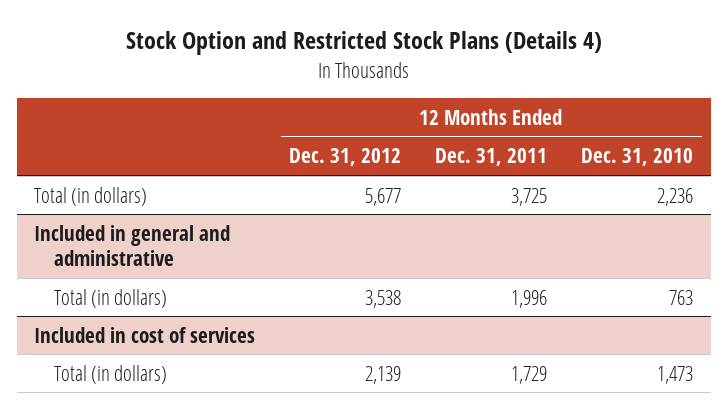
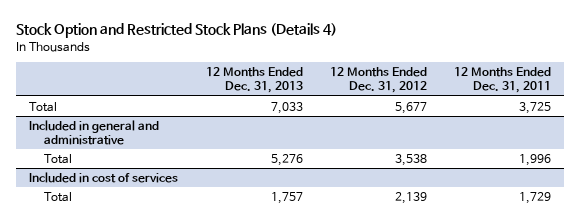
[581,148,694,167] Dec. 31, 2010 -> none
none -> [205,67,303,94] 12 Months Ended Dec. 31, 2013
[34,186,148,206] Total (in dollars) -> [29,102,58,113] Total
[53,288,167,308] Total (in dollars) -> [43,154,72,165] Total
[53,364,167,384] Total (in dollars) -> [43,192,72,203] Total

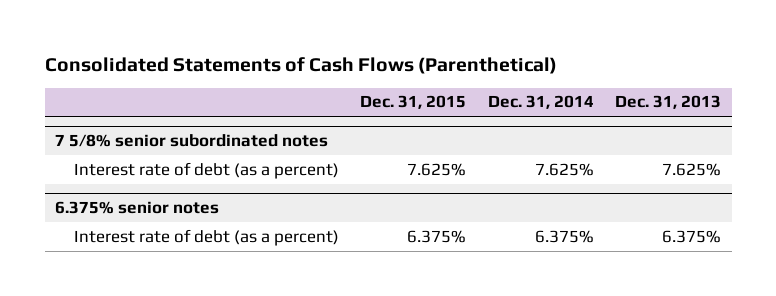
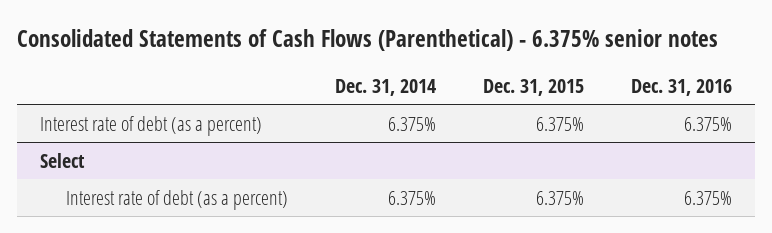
[44,56,557,74] Consolidated Statements of Cash Flows (Parenthetical) -> [16,29,718,52] Consolidated Statements of Cash Flows (Parenthetical) - 6.375% senior notes
[615,95,722,110] Dec. 31, 2013 -> none
none -> [630,78,732,96] Dec. 31, 2016
[55,134,329,148] 7 5/8% senior subordinated notes -> none
[73,161,339,179] Interest rate of debt (as a percent) -> none
[55,201,220,215] 6.375% senior notes -> none
none -> [40,152,86,168] Select
none -> [65,189,288,210] Interest rate of debt (as a percent)

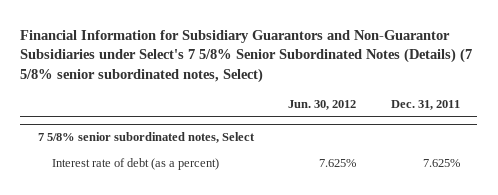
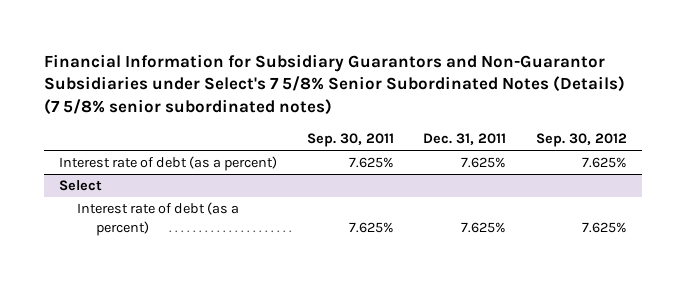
[20,29,473,83] Financial Information for Subsidiary Guarantors and Non-Guarantor Subsidiaries under Select's 7 5/8% Senior Subordinated Notes (Details) (7 5/8% senior subordinated notes, Select) -> [44,53,626,116] Financial Information for Subsidiary Guarantors and Non-Guarantor Subsidiaries under Select's 7 5/8% Senior Subordinated Notes (Details) (7 5/8% senior subordinated notes)
[288,99,357,110] Jun. 30, 2012 -> none
none -> [306,133,394,148] Sep. 30, 2011
none -> [535,133,627,148] Sep. 30, 2012
[37,132,255,144] 7 5/8% senior subordinated notes, Select -> none
none -> [58,180,102,192] Select
none -> [77,202,240,236] Interest rate of debt (as a percent)

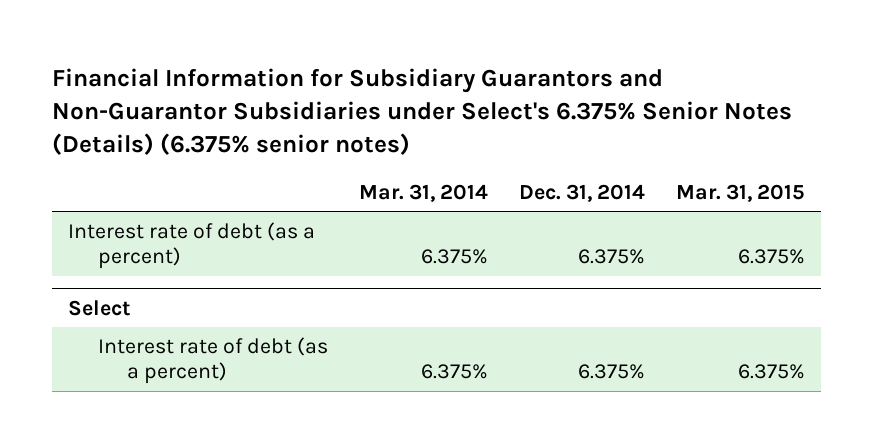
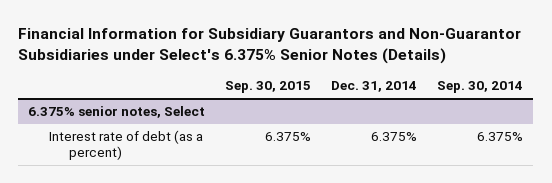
[52,67,793,155] Financial Information for Subsidiary Guarantors and Non-Guarantor Subsidiaries under Select's 6.375% Senior Notes (Details) (6.375% senior notes) -> [18,28,522,64] Financial Information for Subsidiary Guarantors and Non-Guarantor Subsidiaries under Select's 6.375% Senior Notes (Details)
[358,183,488,202] Mar. 31, 2014 -> none
[676,183,806,202] Mar. 31, 2015 -> none
none -> [225,81,312,94] Sep. 30, 2015
none -> [437,81,524,94] Sep. 30, 2014
[67,221,315,270] Interest rate of debt (as a percent) -> none
[67,299,130,316] Select -> none
none -> [28,106,206,119] 6.375% senior notes, Select

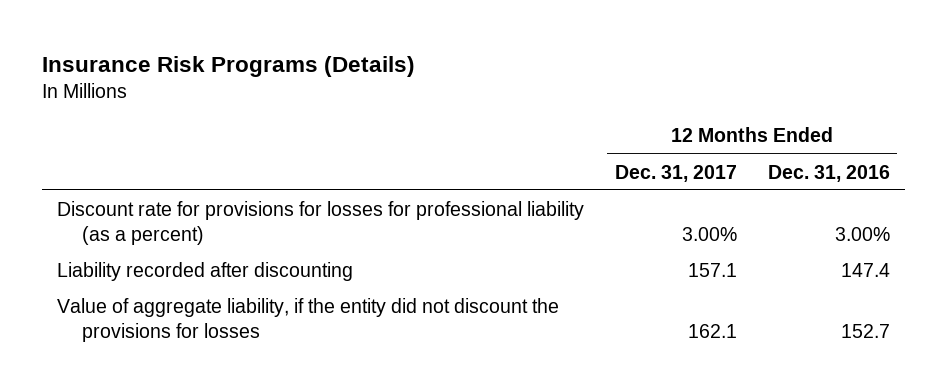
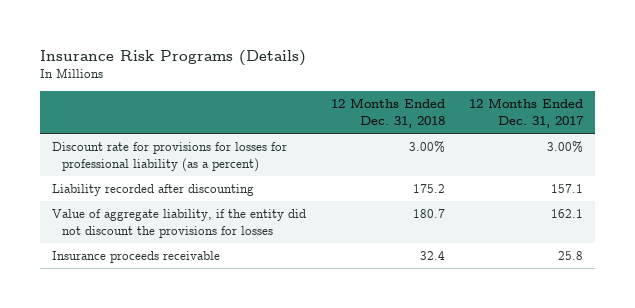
[767,164,890,182] Dec. 31, 2016 -> none
none -> [330,98,445,129] 12 Months Ended Dec. 31, 2018
none -> [52,251,221,264] Insurance proceeds receivable

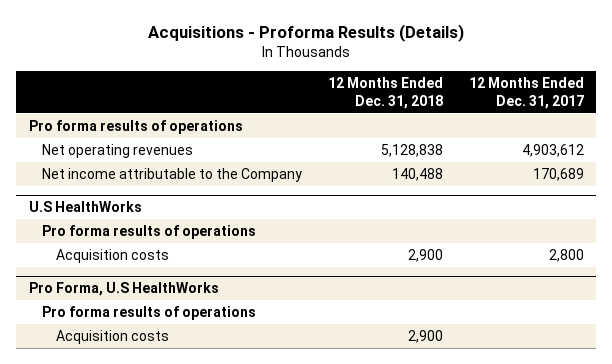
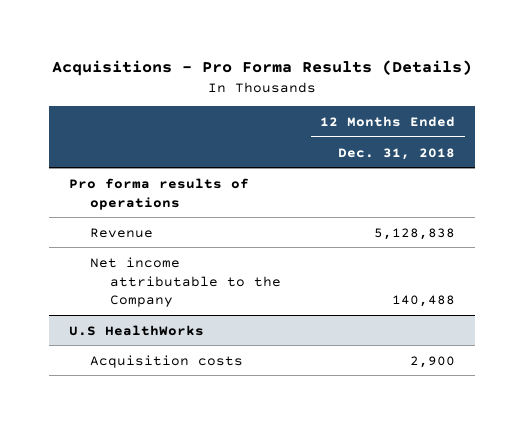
[148,23,465,42] Acquisitions - Proforma Results (Details) -> [52,59,473,76] Acquisitions - Pro Forma Results (Details)
[468,76,584,110] 12 Months Ended Dec. 31, 2017 -> none
[42,143,194,158] Net operating revenues -> [89,227,153,238] Revenue
[42,224,257,239] Pro forma results of operations -> none
[28,281,219,296] Pro Forma, U.S HealthWorks -> none
[42,305,257,320] Pro forma results of operations -> none
[56,329,170,344] Acquisition costs -> none

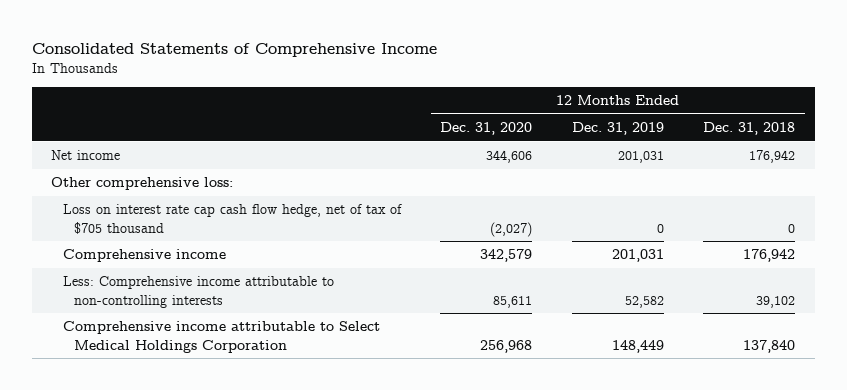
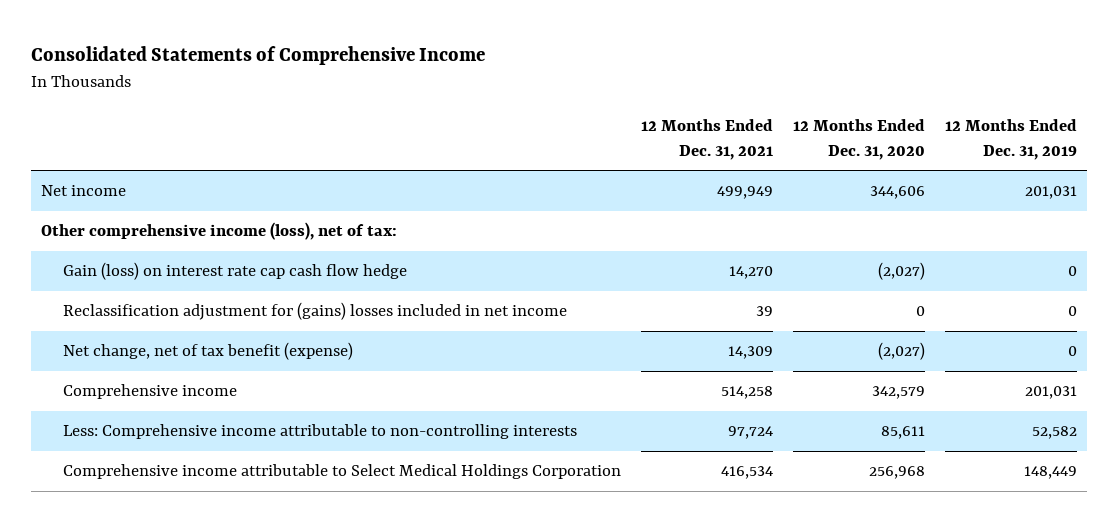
[703,122,796,136] Dec. 31, 2018 -> none
none -> [640,119,773,160] 12 Months Ended Dec. 31, 2021
[51,177,234,191] Other comprehensive loss: -> [41,222,398,241] Other comprehensive income (loss), net of tax:
none -> [62,262,407,281] Gain (loss) on interest rate cap cash flow hedge
none -> [62,302,567,321] Reclassification adjustment for (gains) losses included in net income
[62,204,402,234] Loss on interest rate cap cash flow hedge, net of tax of $705 thousand -> [62,342,353,361] Net change, net of tax benefit (expense)

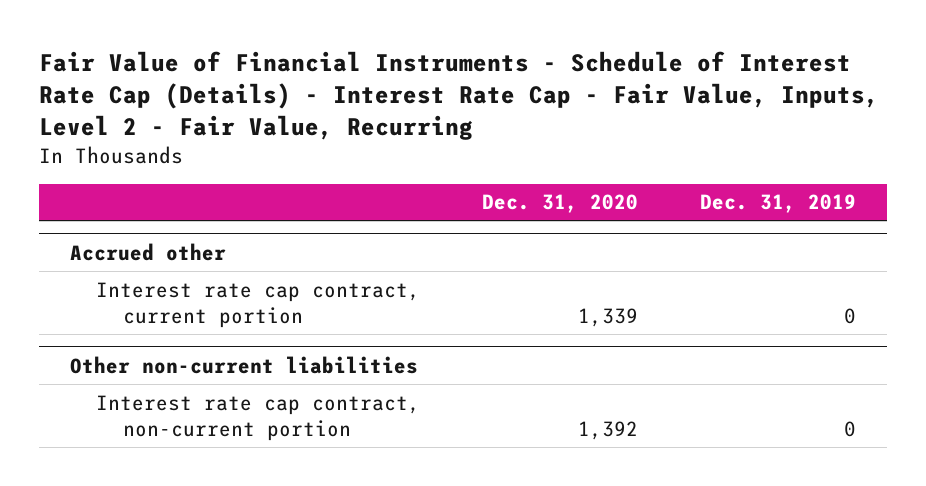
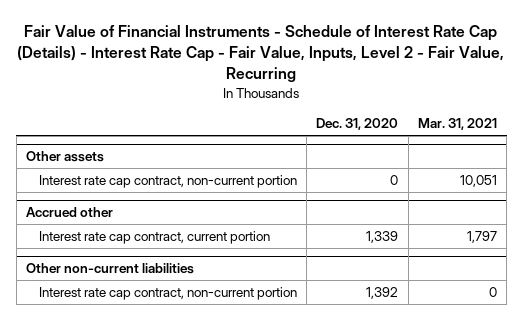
[700,194,857,214] Dec. 31, 2019 -> none
none -> [417,118,497,131] Mar. 31, 2021
none -> [25,151,104,163] Other assets
none -> [38,174,297,188] Interest rate cap contract, non-current portion

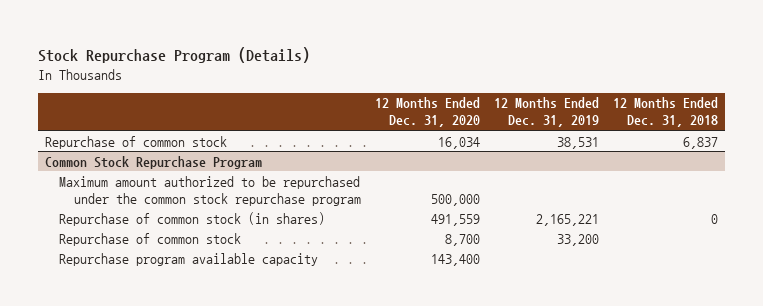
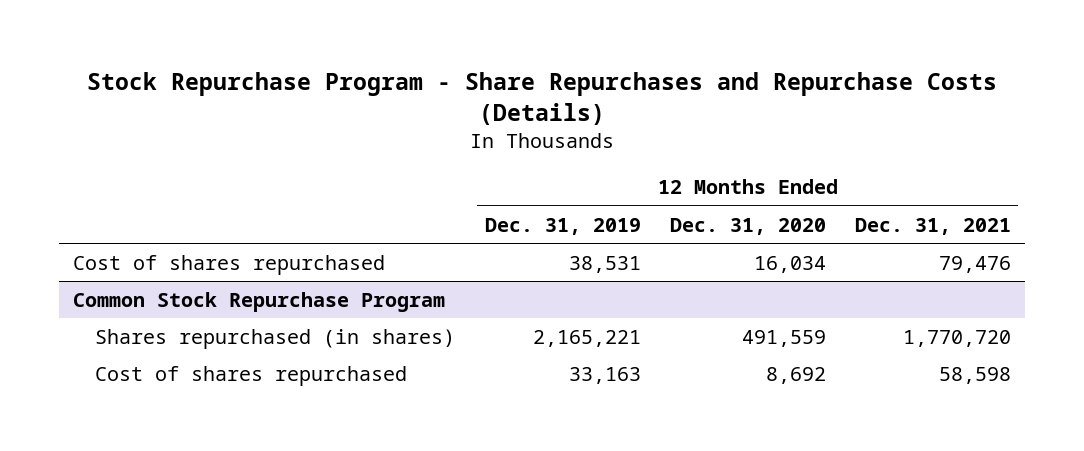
[38,46,311,63] Stock Repurchase Program (Details) -> [87,71,998,126] Stock Repurchase Program - Share Repurchases and Repurchase Costs (Details)
[612,97,718,128] 12 Months Ended Dec. 31, 2018 -> none
none -> [854,217,1011,235] Dec. 31, 2021
[45,135,228,149] Repurchase of common stock -> [73,254,386,275] Cost of shares repurchased
[59,175,361,206] Maximum amount authorized to be repurchased under the common stock repurchase program -> none
[59,232,242,246] Repurchase of common stock -> none
[59,252,319,266] Repurchase program available capacity -> none
[59,211,326,226] Repurchase of common stock (in shares) -> [95,328,456,349] Shares repurchased (in shares)
none -> [95,365,408,386] Cost of shares repurchased

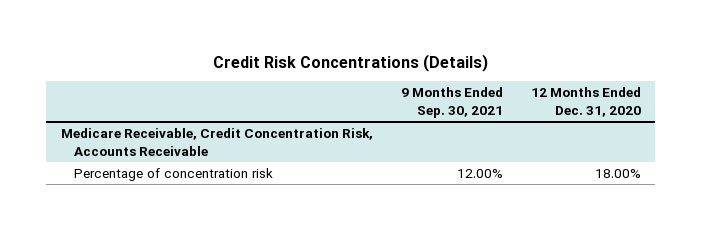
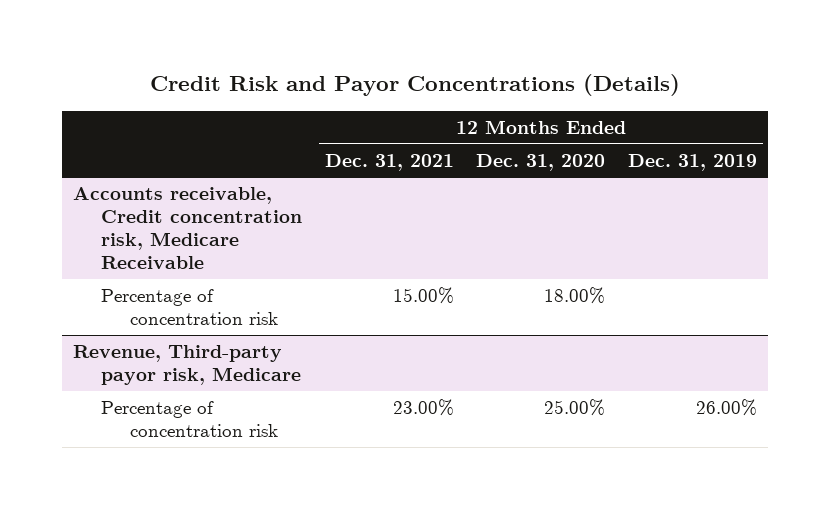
[212,53,488,72] Credit Risk Concentrations (Details) -> [149,74,680,97] Credit Risk and Payor Concentrations (Details)
[400,87,503,118] 9 Months Ended Sep. 30, 2021 -> none
none -> [324,153,454,171] Dec. 31, 2021
none -> [627,153,757,171] Dec. 31, 2019
[60,127,373,156] Medicare Receivable, Credit Concentration Risk, Accounts Receivable -> [72,187,303,270] Accounts receivable, Credit concentration risk, Medicare Receivable
none -> [72,345,302,386] Revenue, Third-party payor risk, Medicare
none -> [101,401,278,438] Percentage of concentration risk

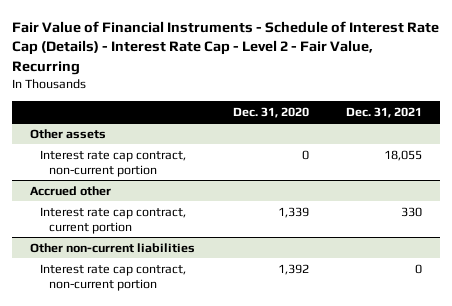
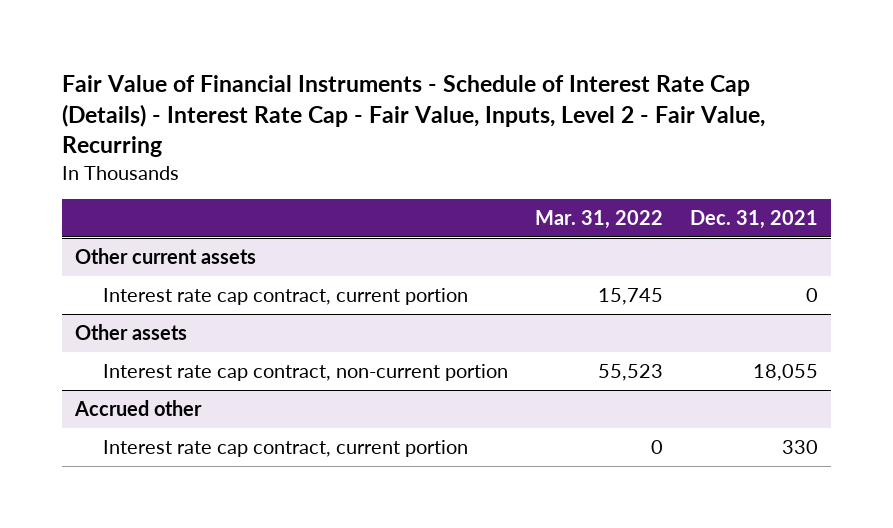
[11,20,439,76] Fair Value of Financial Instruments - Schedule of Interest Rate Cap (Details) - Interest Rate Cap - Level 2 - Fair Value, Recurring -> [61,75,765,158] Fair Value of Financial Instruments - Schedule of Interest Rate Cap (Details) - Interest Rate Cap - Fair Value, Inputs, Level 2 - Fair Value, Recurring
[232,106,309,118] Dec. 31, 2020 -> none
none -> [534,210,663,230] Mar. 31, 2022
none -> [75,247,257,264] Other current assets
none -> [102,287,468,305] Interest rate cap contract, current portion
[30,242,196,253] Other non-current liabilities -> none
[39,263,186,291] Interest rate cap contract, non-current portion -> none

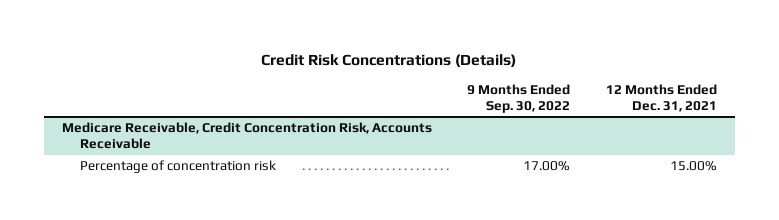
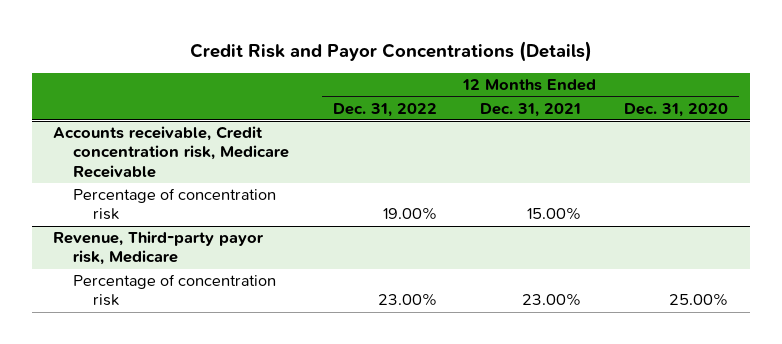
[261,53,517,67] Credit Risk Concentrations (Details) -> [189,40,592,62] Credit Risk and Payor Concentrations (Details)
[467,83,571,113] 9 Months Ended Sep. 30, 2022 -> none
none -> [332,102,437,117] Dec. 31, 2022
none -> [624,102,729,117] Dec. 31, 2020
[61,122,432,150] Medicare Receivable, Credit Concentration Risk, Accounts Receivable -> [53,126,290,178] Accounts receivable, Credit concentration risk, Medicare Receivable
none -> [53,231,265,266] Revenue, Third-party payor risk, Medicare
none -> [73,274,277,307] Percentage of concentration risk

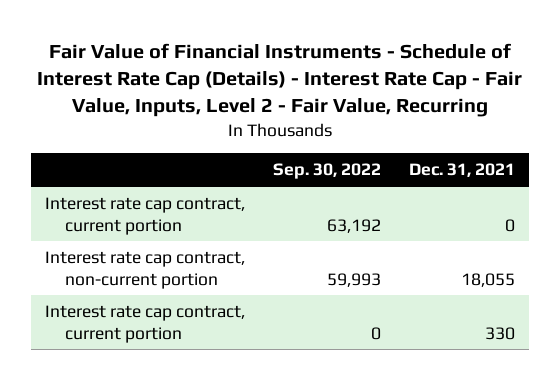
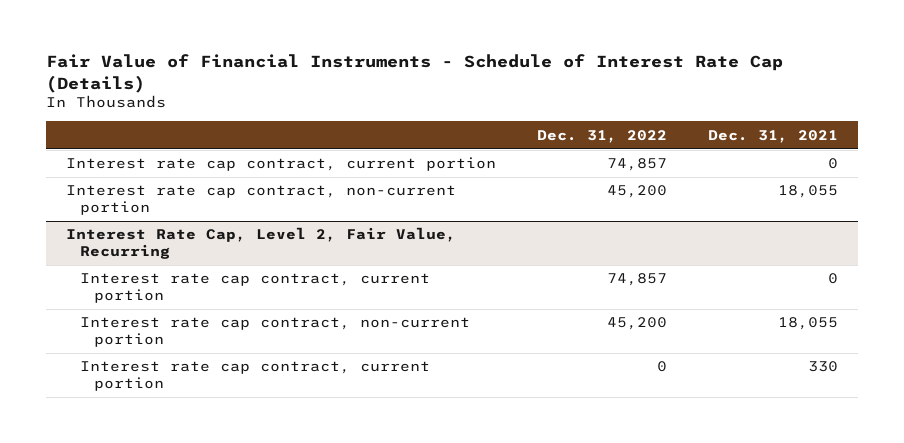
[36,42,522,118] Fair Value of Financial Instruments - Schedule of Interest Rate Cap (Details) - Interest Rate Cap - Fair Value, Inputs, Level 2 - Fair Value, Recurring -> [45,54,783,93] Fair Value of Financial Instruments - Schedule of Interest Rate Cap (Details)
[272,163,381,180] Sep. 30, 2022 -> none
none -> [536,129,667,143] Dec. 31, 2022
none -> [66,227,457,259] Interest Rate Cap, Level 2, Fair Value, Recurring
none -> [79,273,430,303] Interest rate cap contract, current portion
none -> [79,317,470,347] Interest rate cap contract, non-current portion

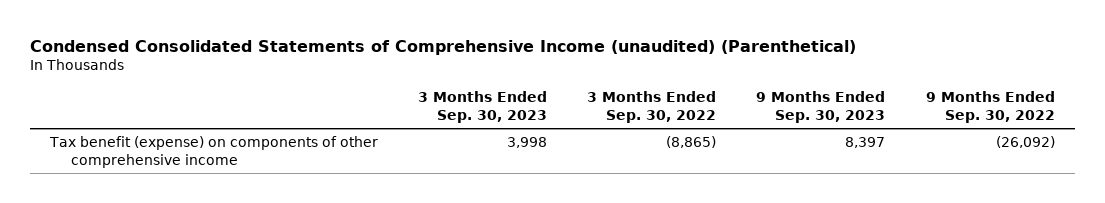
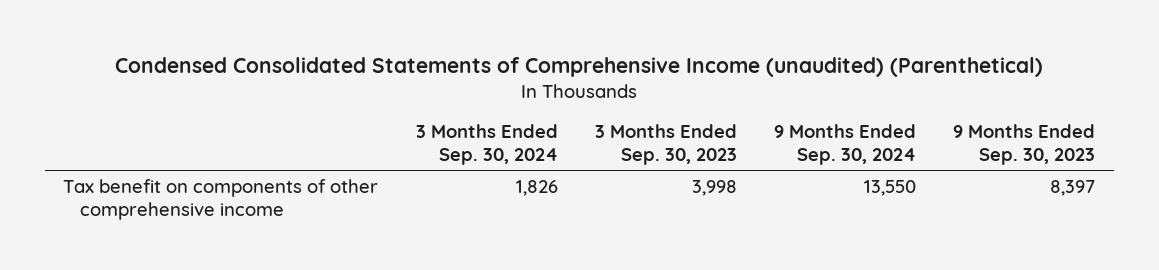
[587,91,717,124] 3 Months Ended Sep. 30, 2022 -> none
[925,91,1055,124] 9 Months Ended Sep. 30, 2022 -> none
none -> [415,124,558,166] 3 Months Ended Sep. 30, 2024
none -> [774,124,917,166] 9 Months Ended Sep. 30, 2024
[49,136,379,169] Tax benefit (expense) on components of other comprehensive income -> [63,178,379,220] Tax benefit on components of other comprehensive income

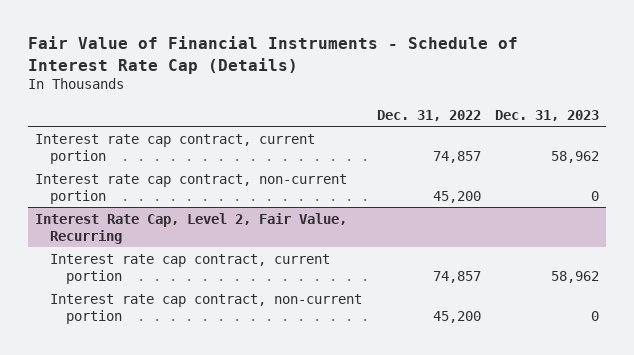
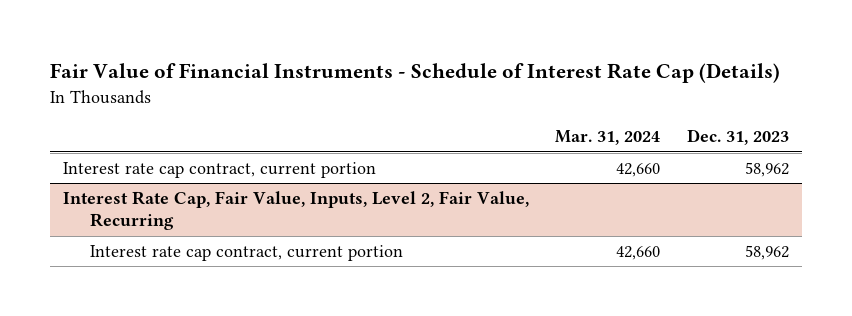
[376,109,481,121] Dec. 31, 2022 -> none
none -> [555,130,661,146] Mar. 31, 2024
[34,173,347,204] Interest rate cap contract, non-current portion -> none
[34,212,347,244] Interest Rate Cap, Level 2, Fair Value, Recurring -> [63,191,530,231] Interest Rate Cap, Fair Value, Inputs, Level 2, Fair Value, Recurring
[50,293,363,324] Interest rate cap contract, non-current portion -> none

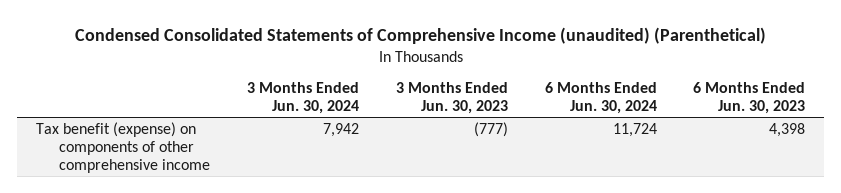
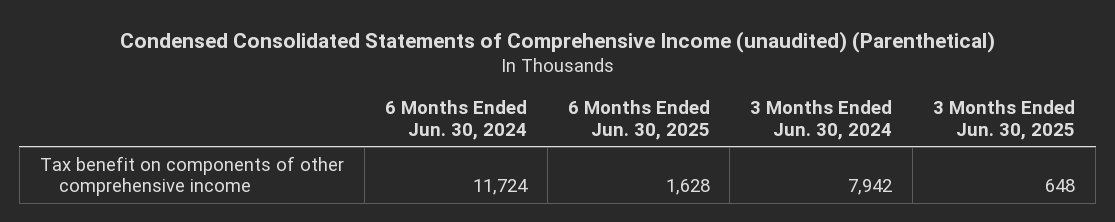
[395,82,508,115] 3 Months Ended Jun. 30, 2023 -> none
[693,82,806,115] 6 Months Ended Jun. 30, 2023 -> none
none -> [567,100,710,140] 6 Months Ended Jun. 30, 2025
none -> [933,100,1076,140] 3 Months Ended Jun. 30, 2025
[35,122,211,173] Tax benefit (expense) on components of other comprehensive income -> [39,155,344,197] Tax benefit on components of other comprehensive income

